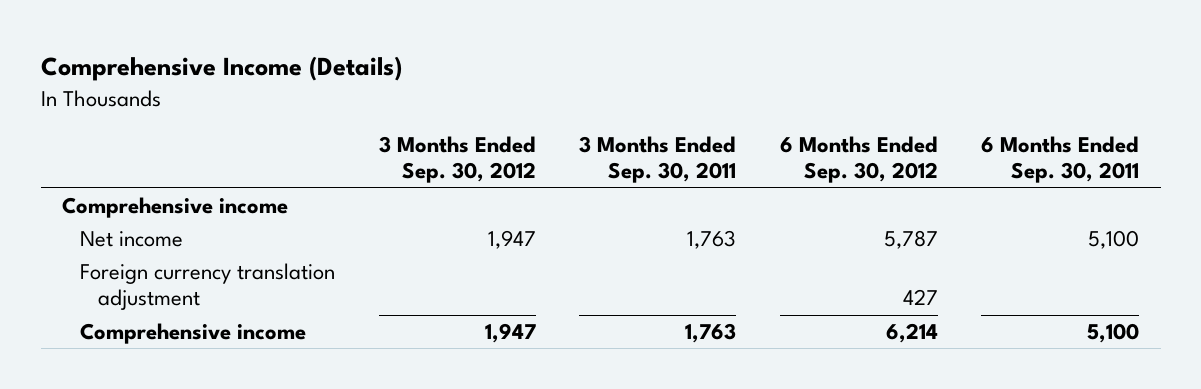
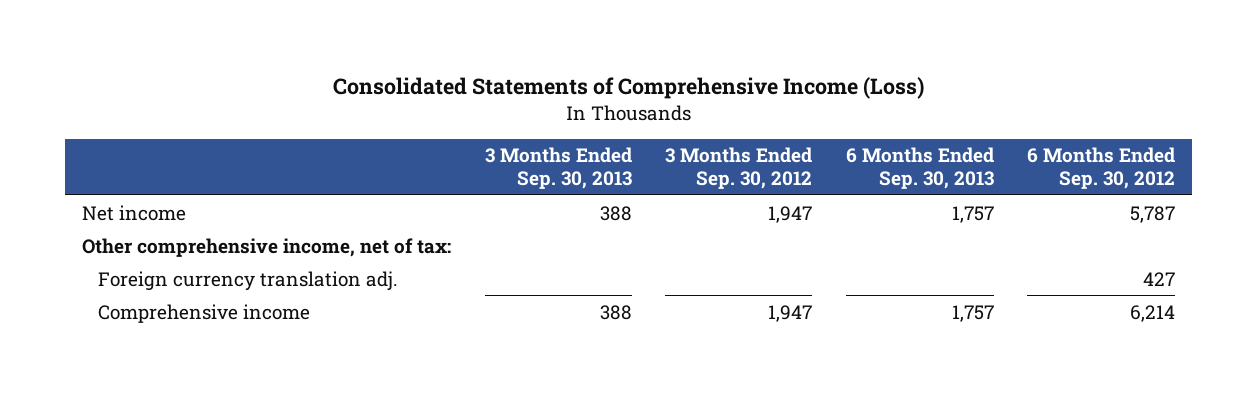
[40,56,402,82] Comprehensive Income (Details) -> [332,77,924,100] Consolidated Statements of Comprehensive Income (Loss)
[579,136,737,184] 3 Months Ended Sep. 30, 2011 -> none
[980,136,1139,184] 6 Months Ended Sep. 30, 2011 -> none
none -> [484,147,632,189] 3 Months Ended Sep. 30, 2013
none -> [845,147,994,189] 6 Months Ended Sep. 30, 2013
[62,197,289,219] Comprehensive income -> none
none -> [81,237,451,257] Other comprehensive income, net of tax:
[80,263,336,311] Foreign currency translation adjustment -> [98,270,399,291] Foreign currency translation adj.

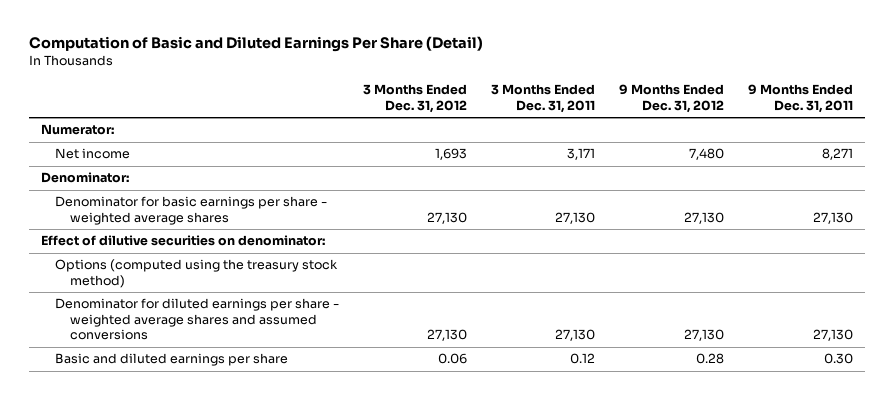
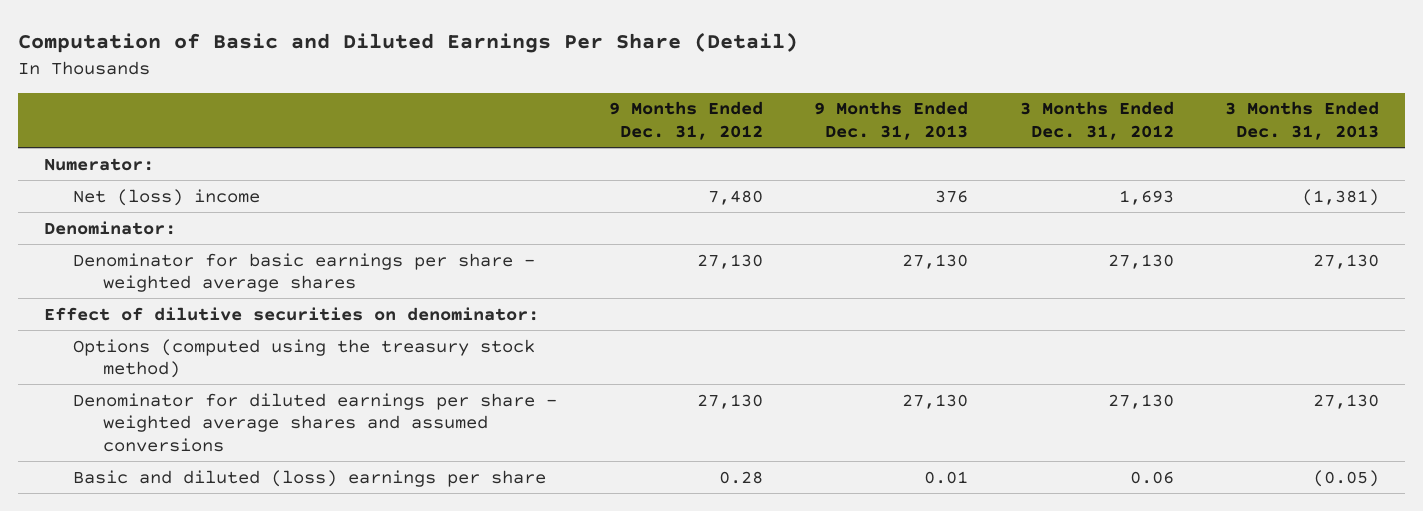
[491,84,596,113] 3 Months Ended Dec. 31, 2011 -> none
[747,84,853,113] 9 Months Ended Dec. 31, 2011 -> none
none -> [814,101,969,140] 9 Months Ended Dec. 31, 2013
none -> [1225,101,1380,140] 3 Months Ended Dec. 31, 2013
[55,148,131,160] Net income -> [73,188,261,206] Net (loss) income
[55,353,289,367] Basic and diluted earnings per share -> [73,469,547,487] Basic and diluted (loss) earnings per share

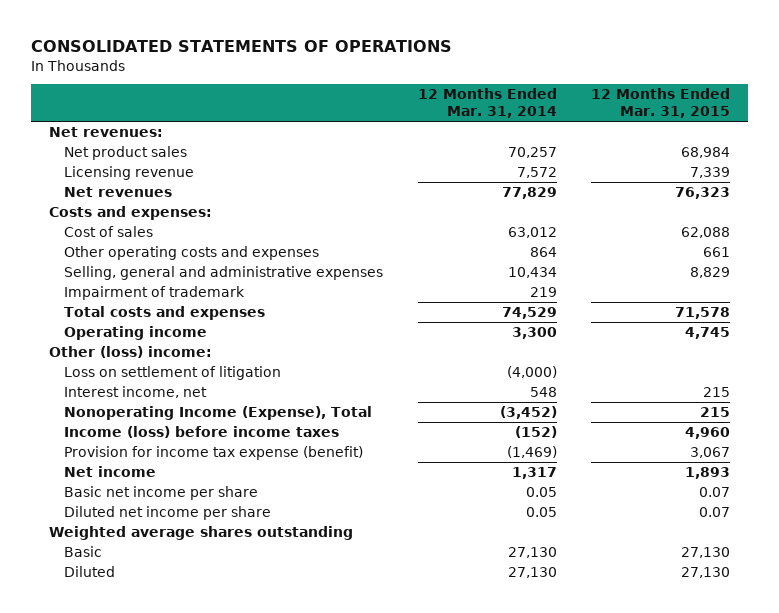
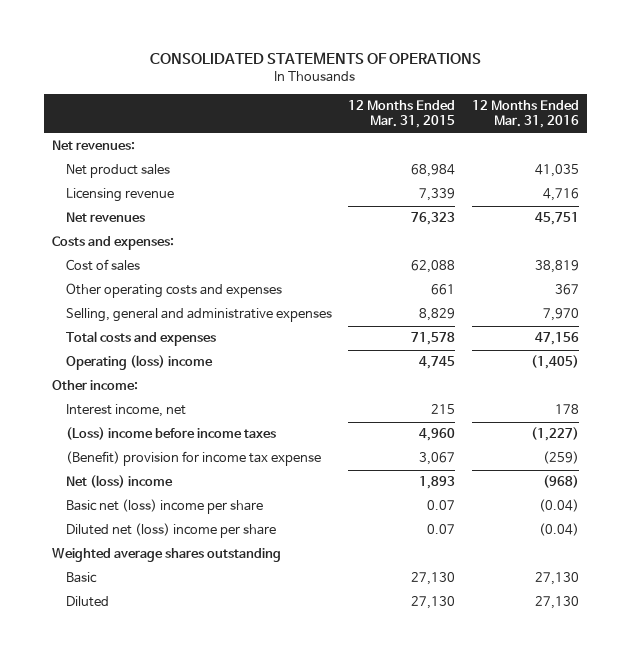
[417,88,557,119] 12 Months Ended Mar. 31, 2014 -> none
none -> [471,100,579,129] 12 Months Ended Mar. 31, 2016
[63,286,245,301] Impairment of trademark -> none
[63,366,281,381] Loss on settlement of litigation -> none
[63,326,207,341] Operating income -> [65,355,213,371] Operating (loss) income
[48,346,212,359] Other (loss) income: -> [51,380,138,391] Other income:
[63,406,372,421] Nonoperating Income (Expense), Total -> none
[63,426,339,439] Income (loss) before income taxes -> [65,427,276,441] (Loss) income before income taxes
[63,446,363,461] Provision for income tax expense (benefit) -> [65,451,321,467] (Benefit) provision for income tax expense
[63,466,156,478] Net income -> [65,475,173,489] Net (loss) income
[63,486,258,501] Basic net income per share -> [65,499,263,515] Basic net (loss) income per share
[63,506,271,521] Diluted net income per share -> [65,523,276,539] Diluted net (loss) income per share

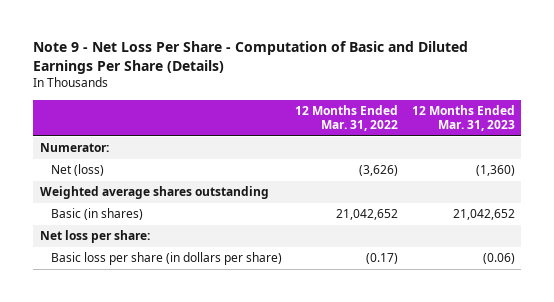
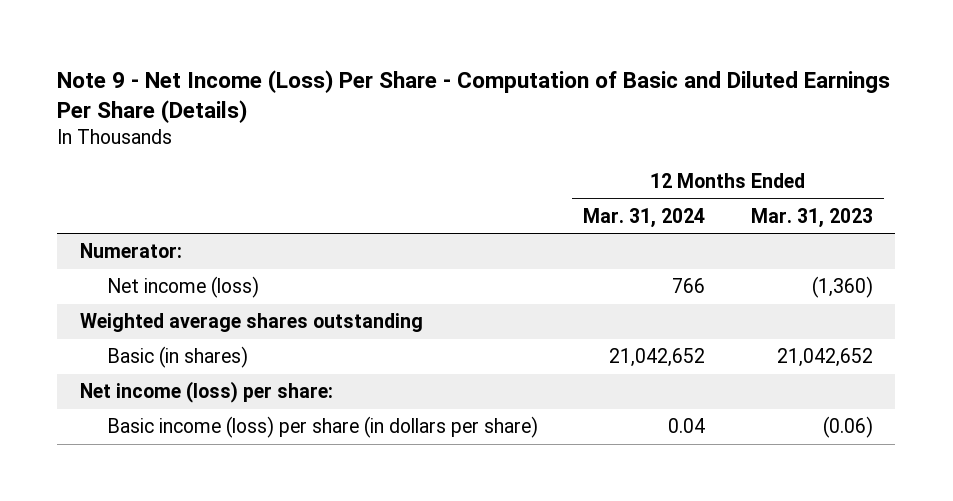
[32,40,468,74] Note 9 - Net Loss Per Share - Computation of Basic and Diluted Earnings Per Share (Details) -> [57,69,891,123] Note 9 - Net Income (Loss) Per Share - Computation of Basic and Diluted Earnings Per Share (Details)
[295,105,399,132] 12 Months Ended Mar. 31, 2022 -> none
none -> [583,207,706,228] Mar. 31, 2024
[50,164,104,177] Net (loss) -> [107,276,260,299] Net income (loss)
[39,230,150,244] Net loss per share: -> [79,381,333,404] Net income (loss) per share:
[50,252,282,266] Basic loss per share (in dollars per share) -> [107,416,539,439] Basic income (loss) per share (in dollars per share)

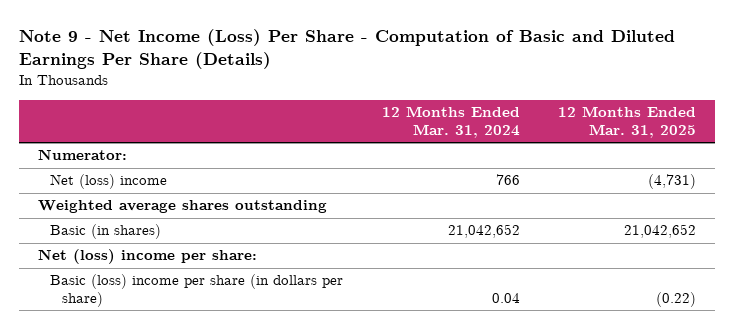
[750,207,873,228] Mar. 31, 2023 -> none
none -> [558,106,697,139] 12 Months Ended Mar. 31, 2025
[107,276,260,299] Net income (loss) -> [50,174,168,190] Net (loss) income
[79,381,333,404] Net income (loss) per share: -> [38,249,258,265] Net (loss) income per share:
[107,416,539,439] Basic income (loss) per share (in dollars per share) -> [50,274,344,308] Basic (loss) income per share (in dollars per share)

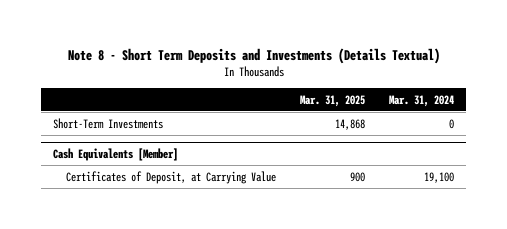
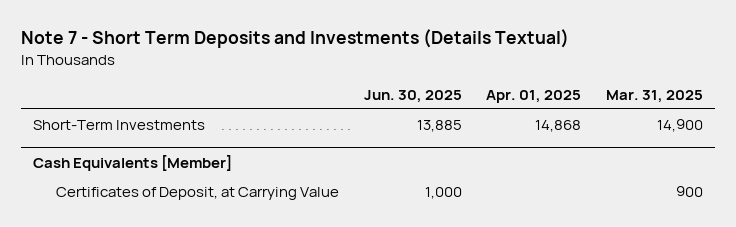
[67,47,440,64] Note 8 - Short Term Deposits and Investments (Details Textual) -> [20,29,569,49] Note 7 - Short Term Deposits and Investments (Details Textual)
[389,94,455,107] Mar. 31, 2024 -> none
none -> [363,89,462,103] Jun. 30, 2025
none -> [486,89,582,103] Apr. 01, 2025
[334,118,365,130] 14,868 -> [656,118,703,132] 14,900

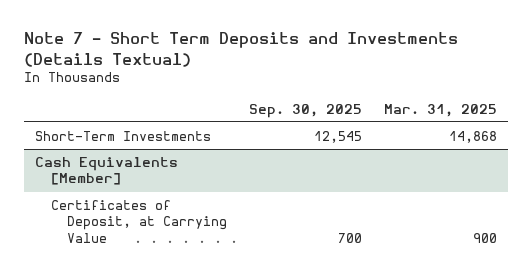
[363,89,462,103] Jun. 30, 2025 -> none
[486,89,582,103] Apr. 01, 2025 -> none
none -> [249,103,363,118] Sep. 30, 2025
[656,118,703,132] 14,900 -> [448,131,497,144] 14,868

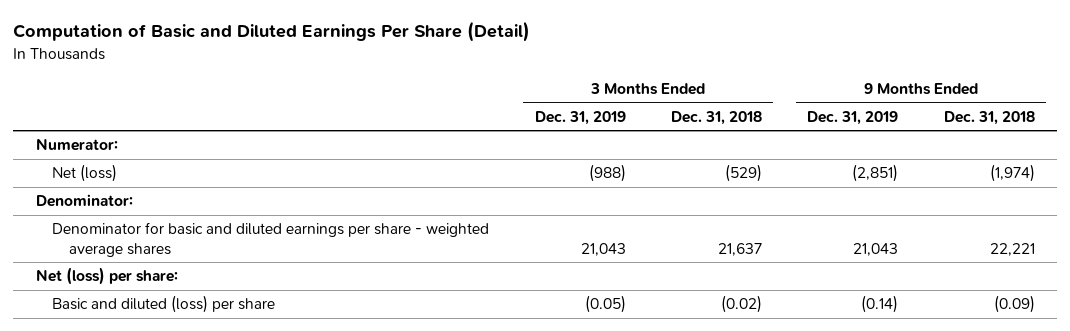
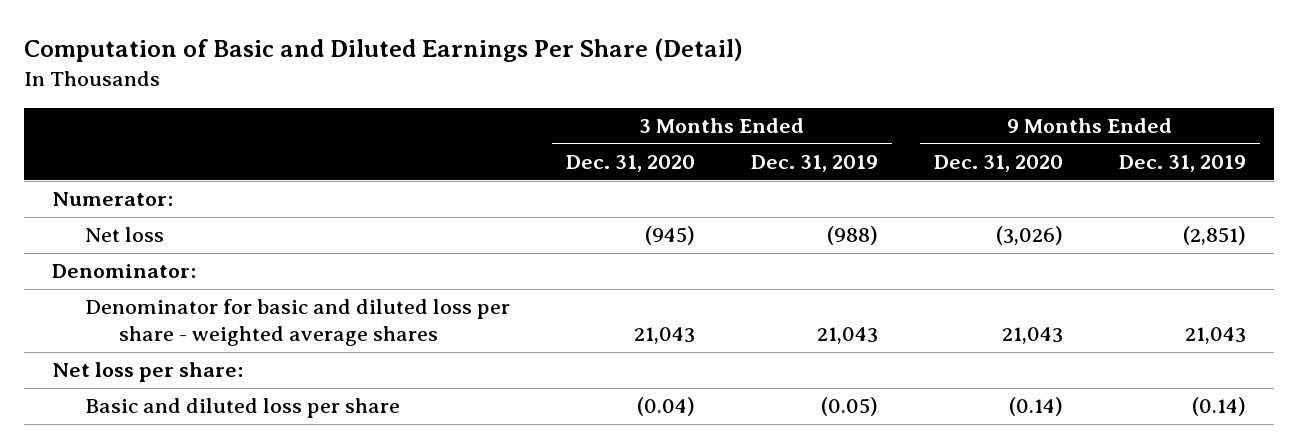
[670,110,762,125] Dec. 31, 2018 -> none
[943,110,1035,125] Dec. 31, 2018 -> none
none -> [566,155,696,173] Dec. 31, 2020
none -> [934,155,1064,173] Dec. 31, 2020
[52,164,118,183] Net (loss) -> [85,227,165,243] Net loss
[52,222,490,257] Denominator for basic and diluted earnings per share - weighted average shares -> [85,299,511,347] Denominator for basic and diluted loss per share - weighted average shares
[35,267,178,286] Net (loss) per share: -> [52,362,244,383] Net loss per share:
[52,295,276,314] Basic and diluted (loss) per share -> [85,398,401,419] Basic and diluted loss per share

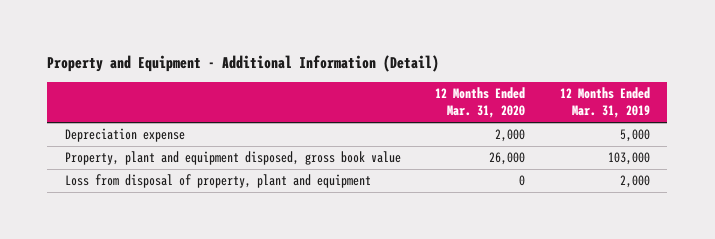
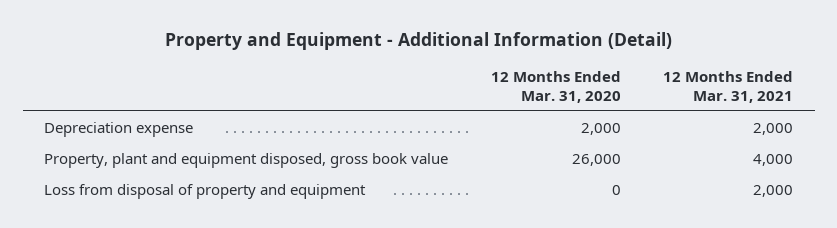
[559,87,650,119] 12 Months Ended Mar. 31, 2019 -> none
none -> [663,71,794,103] 12 Months Ended Mar. 31, 2021
[64,174,371,189] Loss from disposal of property, plant and equipment -> [43,183,366,199] Loss from disposal of property and equipment

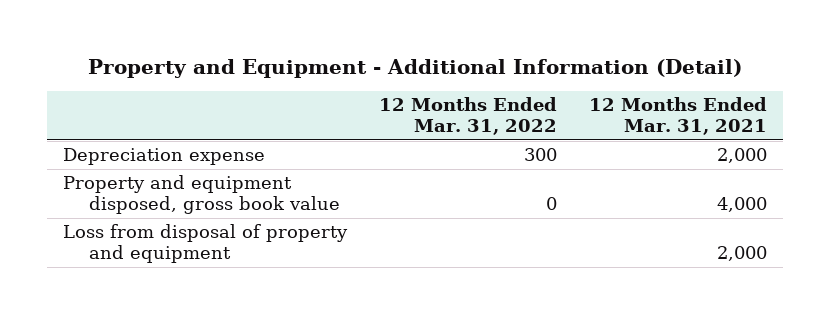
[490,71,621,103] 12 Months Ended Mar. 31, 2020 -> none
none -> [378,97,557,136] 12 Months Ended Mar. 31, 2022
[43,152,448,168] Property, plant and equipment disposed, gross book value -> [62,175,341,215] Property and equipment disposed, gross book value

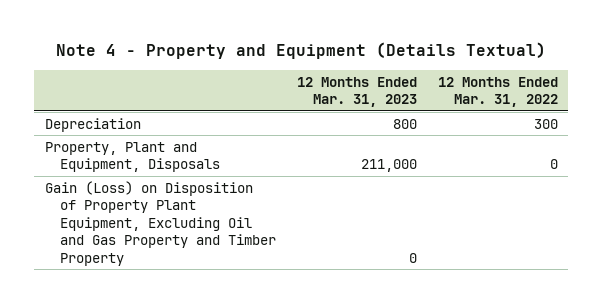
[87,58,742,78] Property and Equipment - Additional Information (Detail) -> [56,42,547,60] Note 4 - Property and Equipment (Details Textual)
[588,97,767,136] 12 Months Ended Mar. 31, 2021 -> none
none -> [296,76,417,108] 12 Months Ended Mar. 31, 2023
[62,148,265,166] Depreciation expense -> [44,117,141,132] Depreciation
[62,175,341,215] Property and equipment disposed, gross book value -> [44,141,220,173] Property, Plant and Equipment, Disposals
[62,224,348,264] Loss from disposal of property and equipment -> [44,180,276,266] Gain (Loss) on Disposition of Property Plant Equipment, Excluding Oil and Gas Property and Timber Property

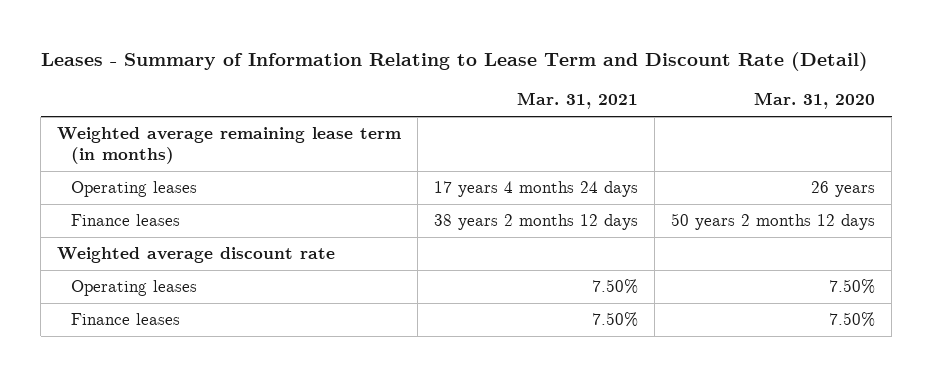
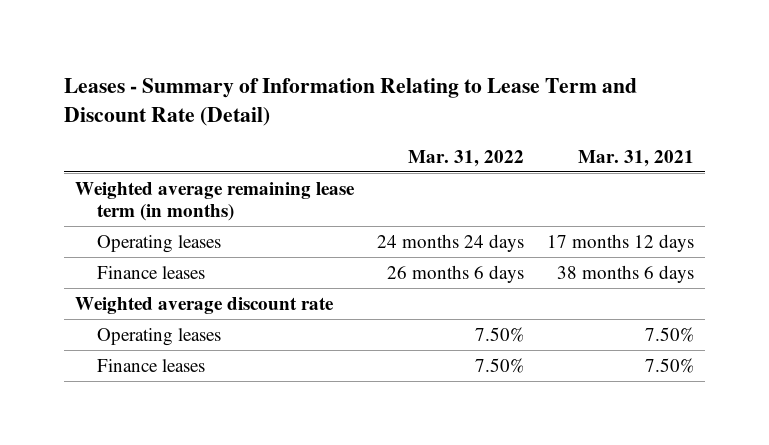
[754,92,876,110] Mar. 31, 2020 -> none
none -> [407,149,524,167] Mar. 31, 2022
[434,181,639,198] 17 years 4 months 24 days -> [546,233,694,252] 17 months 12 days
[434,214,639,231] 38 years 2 months 12 days -> [556,264,694,283] 38 months 6 days

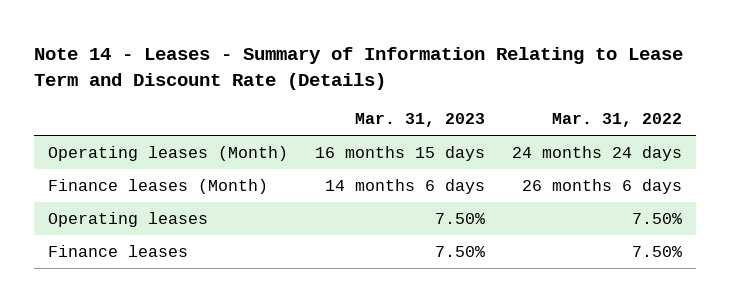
[63,77,637,126] Leases - Summary of Information Relating to Lease Term and Discount Rate (Detail) -> [34,47,684,90] Note 14 - Leases - Summary of Information Relating to Lease Term and Discount Rate (Details)
[577,149,694,167] Mar. 31, 2021 -> none
none -> [354,113,485,128] Mar. 31, 2023
[75,181,356,221] Weighted average remaining lease term (in months) -> none
[75,296,335,314] Weighted average discount rate -> none
[97,234,222,253] Operating leases -> [47,145,288,161] Operating leases (Month)
[97,265,206,279] Finance leases -> [47,178,268,194] Finance leases (Month)

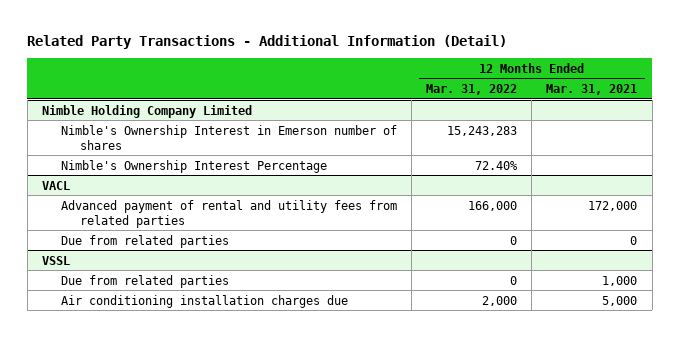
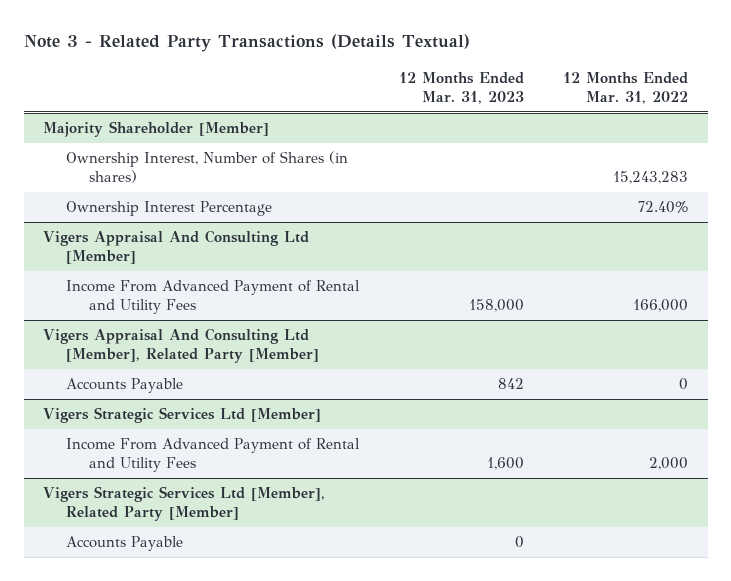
[27,35,508,50] Related Party Transactions - Additional Information (Detail) -> [23,34,470,53] Note 3 - Related Party Transactions (Details Textual)
[546,84,638,96] Mar. 31, 2021 -> none
none -> [398,71,524,104] 12 Months Ended Mar. 31, 2023
[61,234,230,248] Due from related parties -> none
[61,274,230,288] Due from related parties -> none
[61,294,349,308] Air conditioning installation charges due -> none
[41,104,252,118] Nimble Holding Company Limited -> [43,121,270,138] Majority Shareholder [Member]
[61,124,398,150] Nimble's Ownership Interest in Emerson number of shares -> [66,151,349,184] Ownership Interest, Number of Shares (in shares)
[61,159,328,173] Nimble's Ownership Interest Percentage -> [66,201,273,217] Ownership Interest Percentage
[41,180,70,190] VACL -> [43,230,310,265] Vigers Appraisal And Consulting Ltd [Member]
[61,199,398,228] Advanced payment of rental and utility fees from related parties -> [66,280,361,315] Income From Advanced Payment of Rental and Utility Fees
none -> [43,328,320,364] Vigers Appraisal And Consulting Ltd [Member], Related Party [Member]
none -> [66,378,184,394] Accounts Payable
[41,255,70,265] VSSL -> [43,407,322,424] Vigers Strategic Services Ltd [Member]
none -> [66,438,361,473] Income From Advanced Payment of Rental and Utility Fees
none -> [43,486,326,522] Vigers Strategic Services Ltd [Member], Related Party [Member]
none -> [66,536,184,552] Accounts Payable

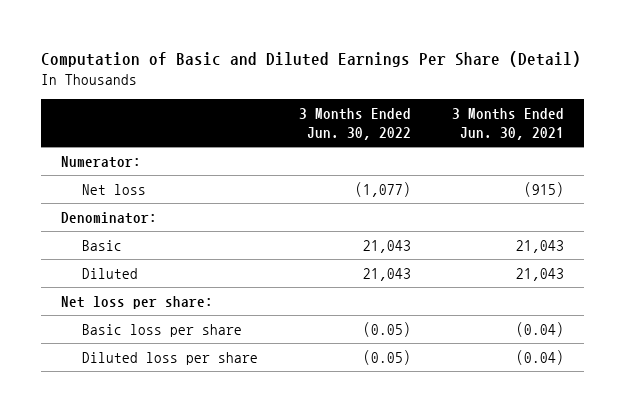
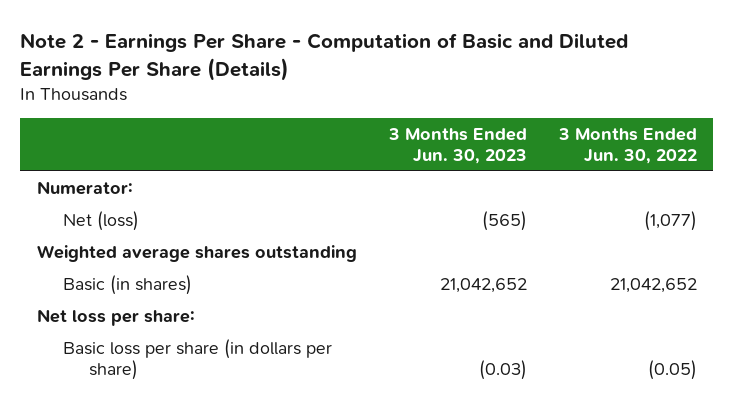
[40,51,581,68] Computation of Basic and Diluted Earnings Per Share (Detail) -> [20,33,629,81] Note 2 - Earnings Per Share - Computation of Basic and Diluted Earnings Per Share (Details)
[451,107,564,140] 3 Months Ended Jun. 30, 2021 -> none
none -> [387,127,527,165] 3 Months Ended Jun. 30, 2023
[82,267,139,279] Diluted -> none
[82,183,147,195] Net loss -> [62,210,139,231] Net (loss)
[61,211,158,224] Denominator: -> [36,244,357,262] Weighted average shares outstanding
[82,239,123,251] Basic -> [62,274,192,295] Basic (in shares)
[363,239,412,253] 21,043 -> [610,277,698,293] 21,042,652
[82,351,259,365] Diluted loss per share -> none
[82,323,243,337] Basic loss per share -> [62,338,332,381] Basic loss per share (in dollars per share)

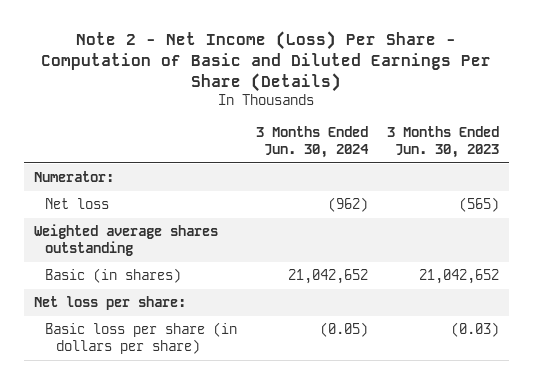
[20,33,629,81] Note 2 - Earnings Per Share - Computation of Basic and Diluted Earnings Per Share (Details) -> [41,30,492,92] Note 2 - Net Income (Loss) Per Share - Computation of Basic and Diluted Earnings Per Share (Details)
[558,127,698,165] 3 Months Ended Jun. 30, 2022 -> none
none -> [255,125,369,159] 3 Months Ended Jun. 30, 2024
[62,210,139,231] Net (loss) -> [44,198,109,210] Net loss

